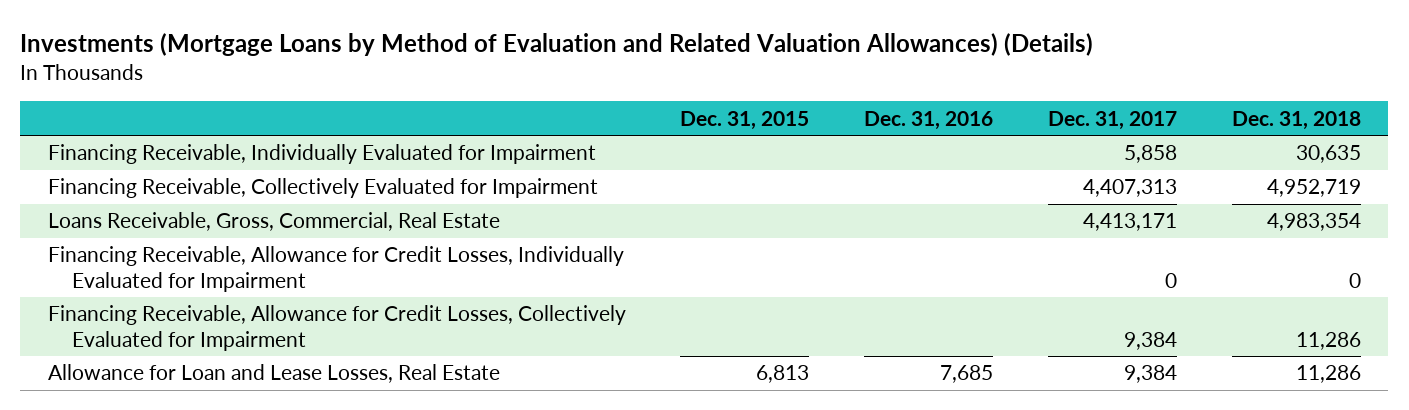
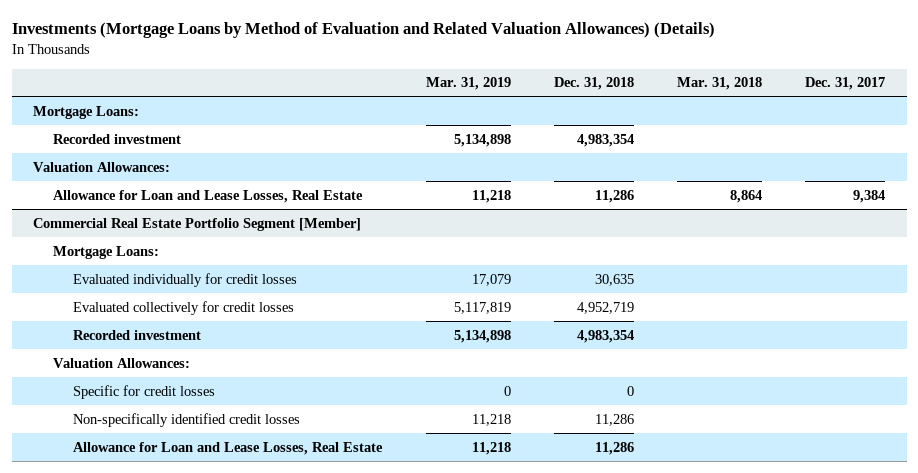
[680,110,810,130] Dec. 31, 2015 -> none
[864,110,994,130] Dec. 31, 2016 -> none
none -> [425,77,511,91] Mar. 31, 2019
none -> [676,77,762,91] Mar. 31, 2018
[47,144,596,165] Financing Receivable, Individually Evaluated for Impairment -> none
[47,178,598,199] Financing Receivable, Collectively Evaluated for Impairment -> none
[47,212,500,232] Loans Receivable, Gross, Commercial, Real Estate -> none
[47,246,624,292] Financing Receivable, Allowance for Credit Losses, Individually Evaluated for Impairment -> none
[47,305,626,351] Financing Receivable, Allowance for Credit Losses, Collectively Evaluated for Impairment -> none
none -> [33,105,140,119] Mortgage Loans:
none -> [53,133,182,144] Recorded investment
none -> [33,161,171,172] Valuation Allowances:
none -> [33,217,362,231] Commercial Real Estate Portfolio Segment [Member]
none -> [53,245,160,259] Mortgage Loans:
none -> [73,272,298,287] Evaluated individually for credit losses
none -> [73,300,295,315] Evaluated collectively for credit losses
none -> [73,329,202,340] Recorded investment
none -> [53,357,191,368] Valuation Allowances:
none -> [73,384,216,399] Specific for credit losses
none -> [73,412,301,427] Non-specifically identified credit losses
none -> [73,441,384,455] Allowance for Loan and Lease Losses, Real Estate

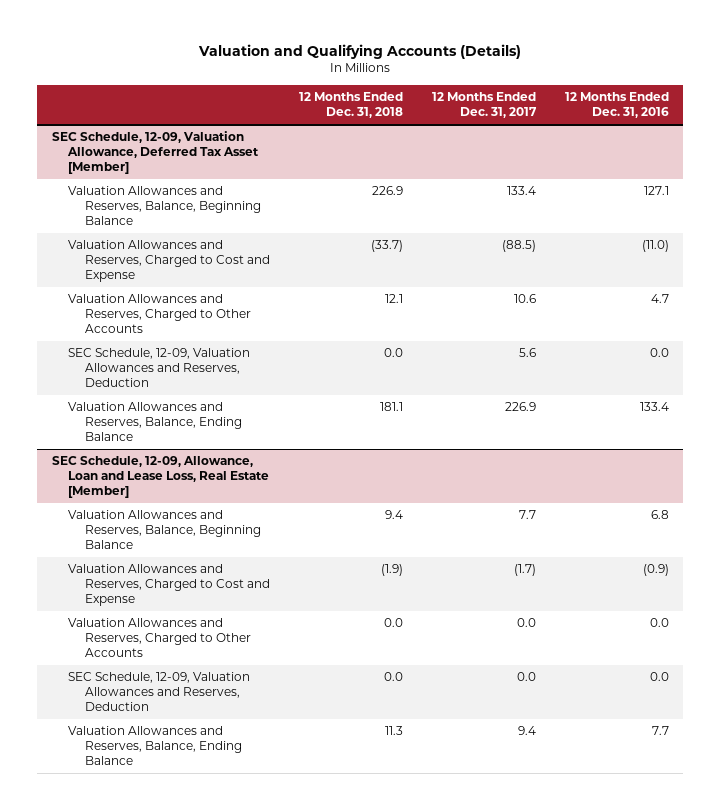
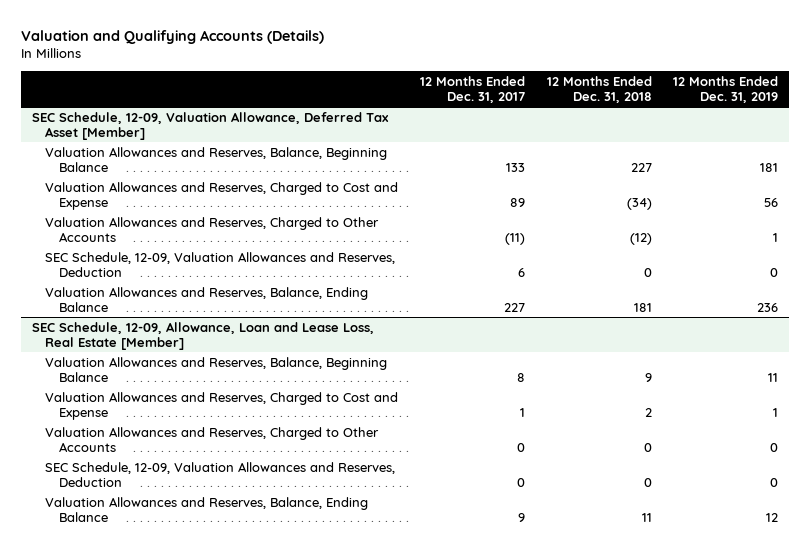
[564,92,669,119] 12 Months Ended Dec. 31, 2016 -> none
none -> [673,75,779,103] 12 Months Ended Dec. 31, 2019
[371,186,403,196] 226.9 -> [630,162,652,172] 227
[506,186,536,196] 133.4 -> [506,162,526,172] 133
[370,240,403,253] (33.7) -> [626,197,652,210] (34)
[501,240,536,253] (88.5) -> [510,197,526,207] 89
[384,294,403,304] 12.1 -> [629,232,652,245] (12)
[513,294,536,304] 10.6 -> [505,232,526,245] (11)
[383,348,403,358] 0.0 -> [643,267,652,277] 0
[518,348,536,358] 5.6 -> [518,267,526,277] 6
[379,402,403,412] 181.1 -> [633,302,652,312] 181
[504,402,536,412] 226.9 -> [504,302,526,312] 227
[384,510,403,520] 9.4 -> [644,372,652,382] 9
[518,510,536,520] 7.7 -> [517,372,526,382] 8
[380,564,403,577] (1.9) -> [644,407,652,417] 2
[513,564,536,577] (1.7) -> [520,407,526,417] 1
[383,618,403,628] 0.0 -> [643,442,652,452] 0
[516,618,536,628] 0.0 -> [517,442,526,452] 0
[383,672,403,682] 0.0 -> [643,477,652,487] 0
[516,672,536,682] 0.0 -> [517,477,526,487] 0
[384,726,403,736] 11.3 -> [641,512,652,522] 11
[517,726,536,736] 9.4 -> [518,512,526,522] 9

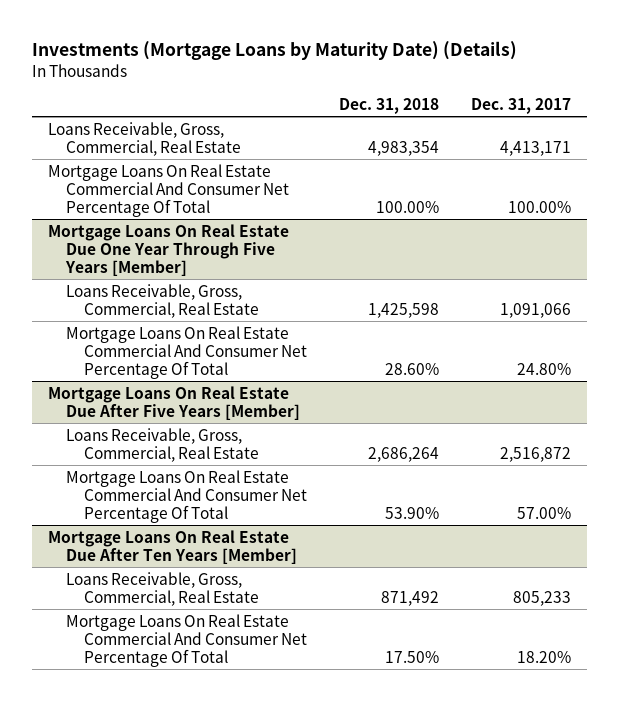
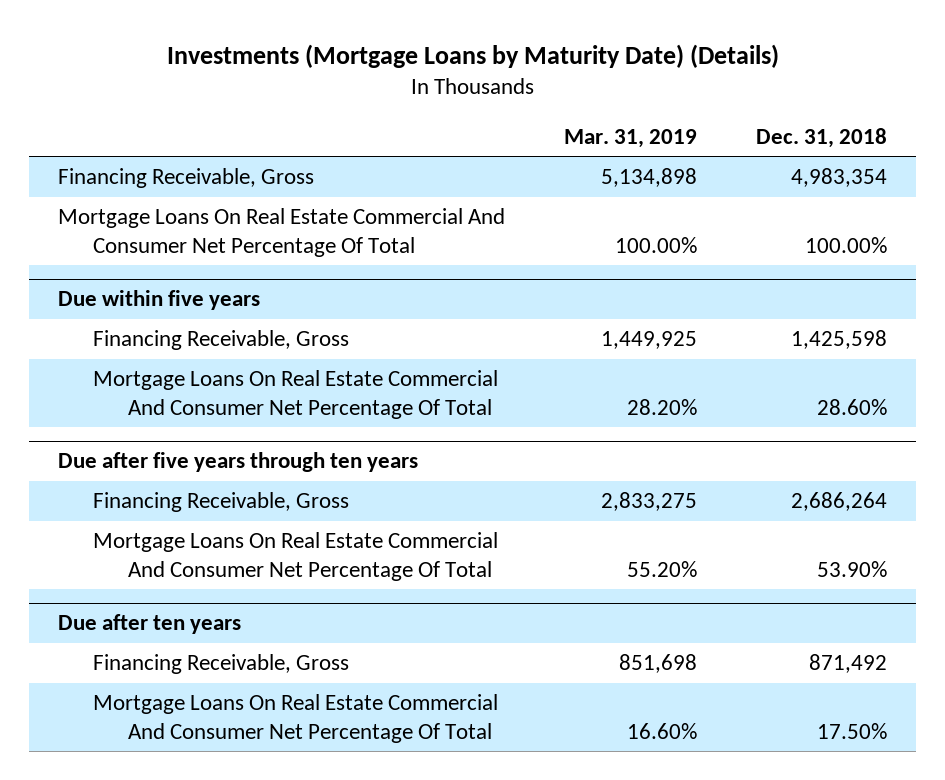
[471,97,572,114] Dec. 31, 2017 -> none
none -> [564,128,698,148] Mar. 31, 2019
[48,121,242,156] Loans Receivable, Gross, Commercial, Real Estate -> [58,168,315,189] Financing Receivable, Gross
[48,223,290,276] Mortgage Loans On Real Estate Due One Year Through Five Years [Member] -> [58,290,261,311] Due within five years
[66,283,260,318] Loans Receivable, Gross, Commercial, Real Estate -> [93,330,350,351] Financing Receivable, Gross
[48,385,301,420] Mortgage Loans On Real Estate Due After Five Years [Member] -> [58,452,419,473] Due after five years through ten years
[66,427,260,462] Loans Receivable, Gross, Commercial, Real Estate -> [93,492,350,513] Financing Receivable, Gross
[48,529,298,564] Mortgage Loans On Real Estate Due After Ten Years [Member] -> [58,614,242,635] Due after ten years
[66,571,260,606] Loans Receivable, Gross, Commercial, Real Estate -> [93,654,350,675] Financing Receivable, Gross

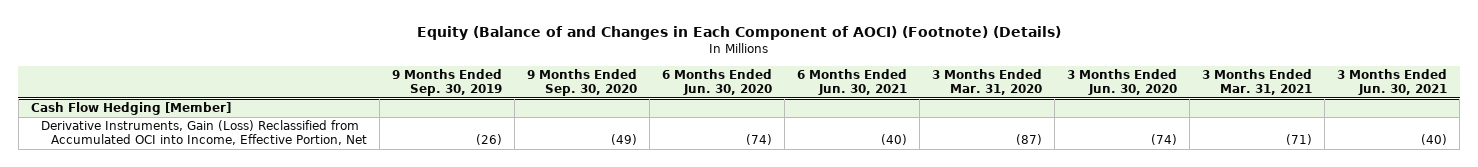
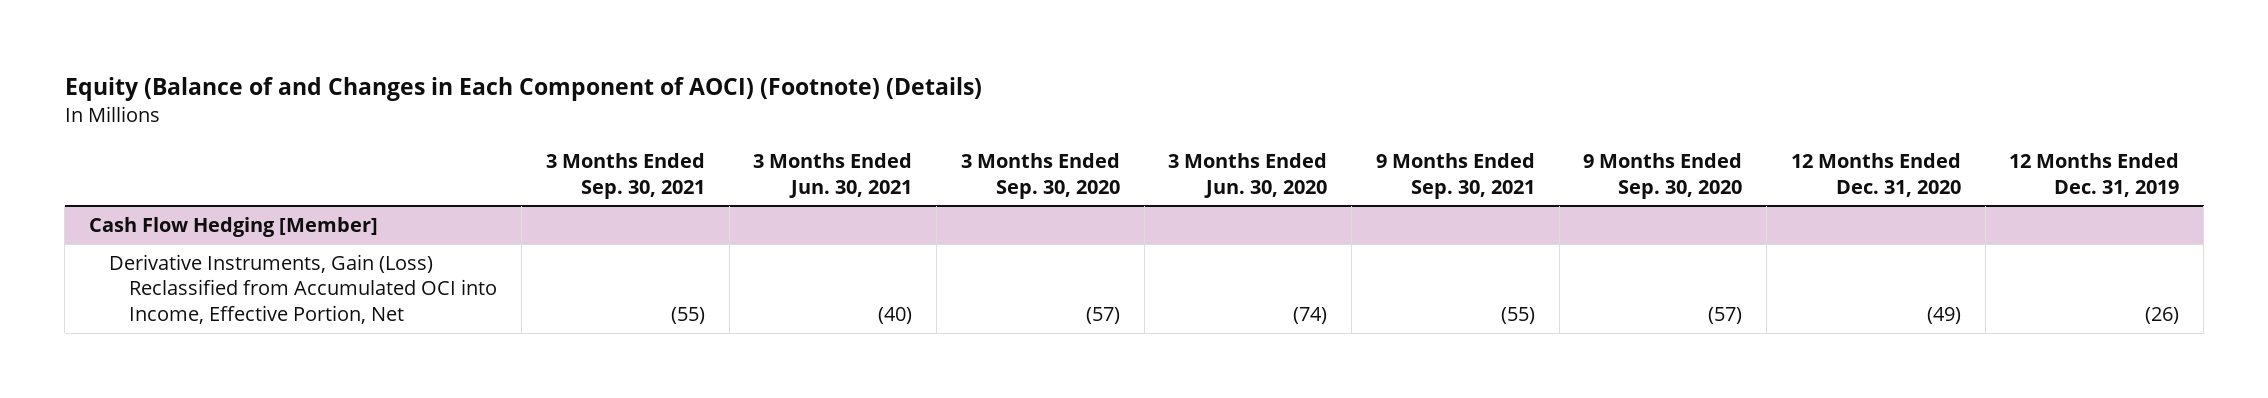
[391,69,502,96] 9 Months Ended Sep. 30, 2019 -> none
[662,69,773,95] 6 Months Ended Jun. 30, 2020 -> none
[797,69,908,95] 6 Months Ended Jun. 30, 2021 -> none
[932,69,1043,95] 3 Months Ended Mar. 31, 2020 -> none
[1202,69,1313,95] 3 Months Ended Mar. 31, 2021 -> none
none -> [545,153,705,199] 3 Months Ended Sep. 30, 2021
none -> [960,153,1120,199] 3 Months Ended Sep. 30, 2020
none -> [1375,153,1535,199] 9 Months Ended Sep. 30, 2021
none -> [1790,153,1961,197] 12 Months Ended Dec. 31, 2020
none -> [2009,153,2180,197] 12 Months Ended Dec. 31, 2019
[610,134,637,146] (49) -> [1708,306,1743,324] (57)

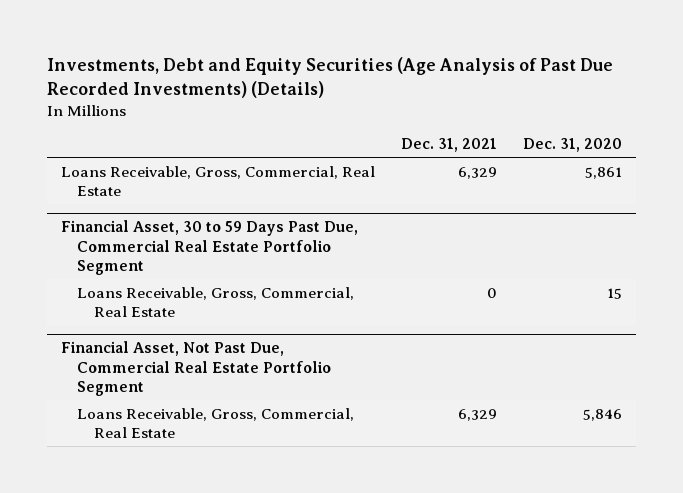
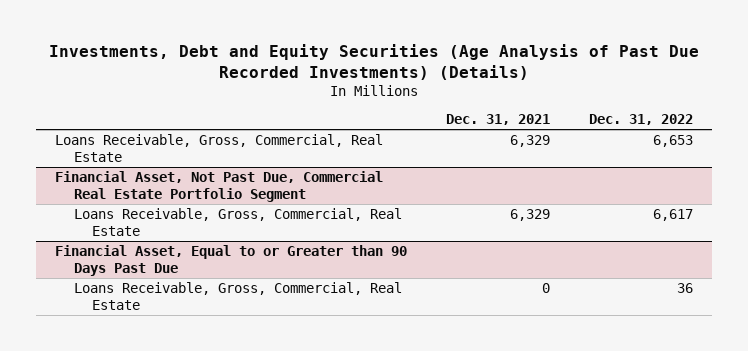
[523,138,623,153] Dec. 31, 2020 -> none
none -> [588,114,693,126] Dec. 31, 2022
[60,220,358,276] Financial Asset, 30 to 59 Days Past Due, Commercial Real Estate Portfolio Segment -> none
[77,286,355,318] Loans Receivable, Gross, Commercial, Real Estate -> none
none -> [55,245,408,276] Financial Asset, Equal to or Greater than 90 Days Past Due
none -> [73,282,402,310] Loans Receivable, Gross, Commercial, Real Estate

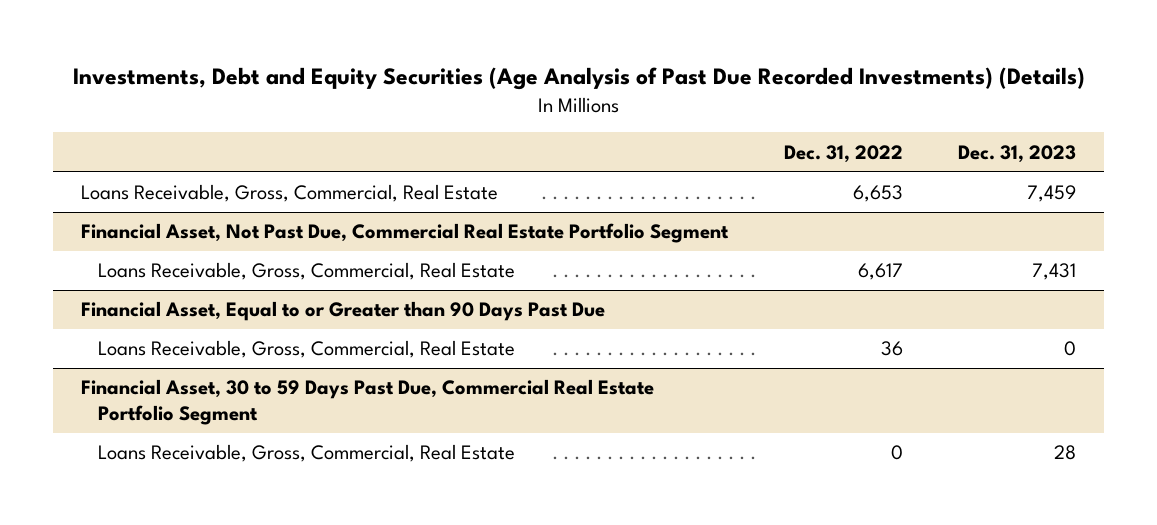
[446,114,551,126] Dec. 31, 2021 -> none
none -> [958,144,1077,163] Dec. 31, 2023
none -> [80,379,654,425] Financial Asset, 30 to 59 Days Past Due, Commercial Real Estate Portfolio Segment
none -> [98,444,516,463] Loans Receivable, Gross, Commercial, Real Estate

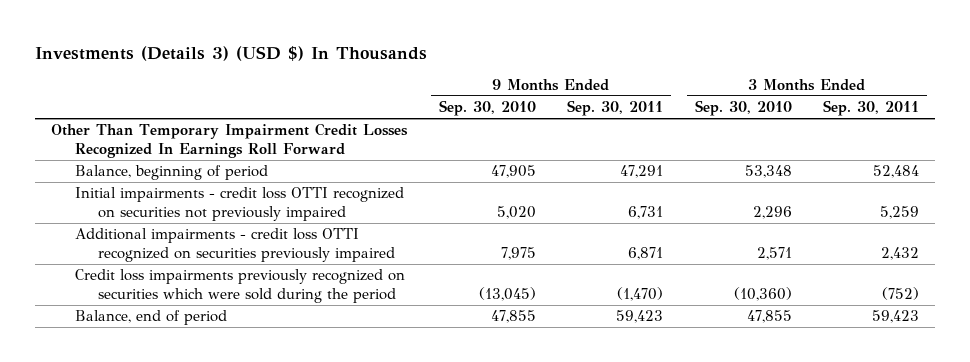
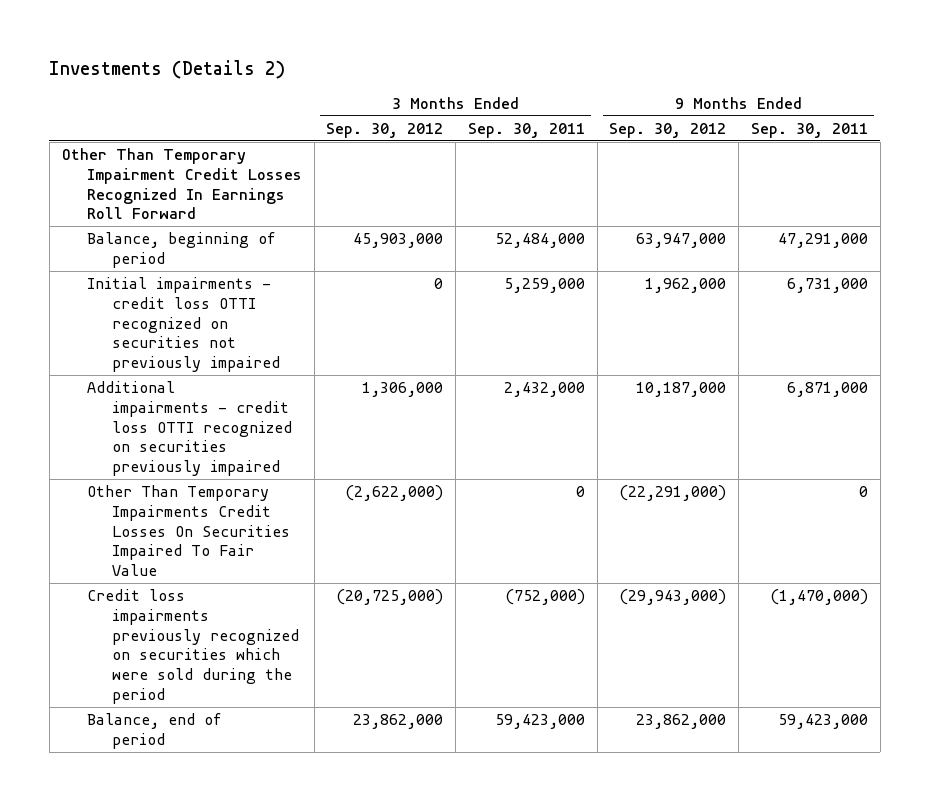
[35,45,428,61] Investments (Details 3) (USD $) In Thousands -> [49,59,286,79] Investments (Details 2)
[438,100,536,117] Sep. 30, 2010 -> none
[694,100,792,117] Sep. 30, 2010 -> none
none -> [326,122,444,138] Sep. 30, 2012
none -> [609,122,727,138] Sep. 30, 2012
[620,165,664,179] 47,291 -> [778,233,869,249] 47,291,000
[873,165,920,179] 52,484 -> [494,233,585,249] 52,484,000
[628,205,664,219] 6,731 -> [787,278,869,294] 6,731,000
[880,205,920,219] 5,259 -> [503,278,585,294] 5,259,000
[628,246,664,260] 6,871 -> [787,382,869,398] 6,871,000
[881,246,920,260] 2,432 -> [503,382,585,398] 2,432,000
none -> [86,485,290,577] Other Than Temporary Impairments Credit Losses On Securities Impaired To Fair Value
[617,286,664,301] (1,470) -> [770,589,869,606] (1,470,000)
[882,286,920,300] (752) -> [504,589,585,606] (752,000)
[616,310,664,324] 59,423 -> [778,714,869,730] 59,423,000
[872,310,920,324] 59,423 -> [494,714,585,730] 59,423,000

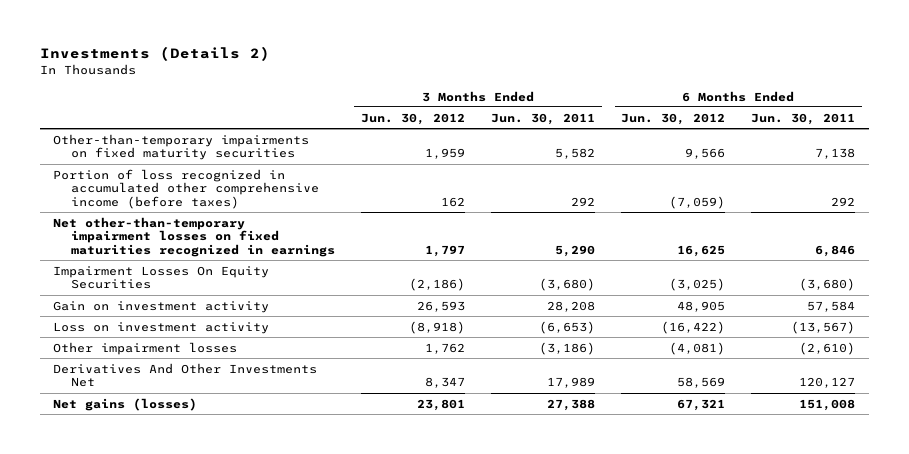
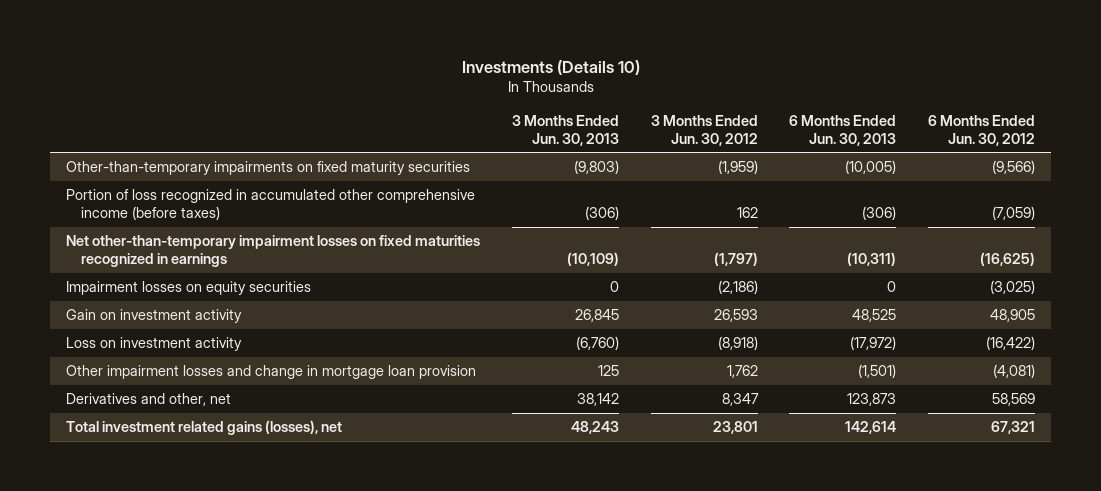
[40,46,271,62] Investments (Details 2) -> [461,59,640,75] Investments (Details 10)
[491,112,596,125] Jun. 30, 2011 -> none
[751,112,856,125] Jun. 30, 2011 -> none
none -> [511,114,619,146] 3 Months Ended Jun. 30, 2013
none -> [789,114,897,146] 6 Months Ended Jun. 30, 2013
[424,148,465,160] 1,959 -> [717,160,758,175] (1,959)
[685,148,726,160] 9,566 -> [991,160,1035,175] (9,566)
[424,244,465,257] 1,797 -> [713,251,758,266] (1,797)
[677,244,726,257] 16,625 -> [979,251,1035,266] (16,625)
[53,265,270,290] Impairment Losses On Equity Securities -> [66,281,312,296] Impairment losses on equity securities
[53,341,238,355] Other impairment losses -> [66,365,477,380] Other impairment losses and change in mortgage loan provision
[53,362,318,388] Derivatives And Other Investments Net -> [66,393,232,407] Derivatives and other, net
[53,397,198,411] Net gains (losses) -> [66,420,343,436] Total investment related gains (losses), net

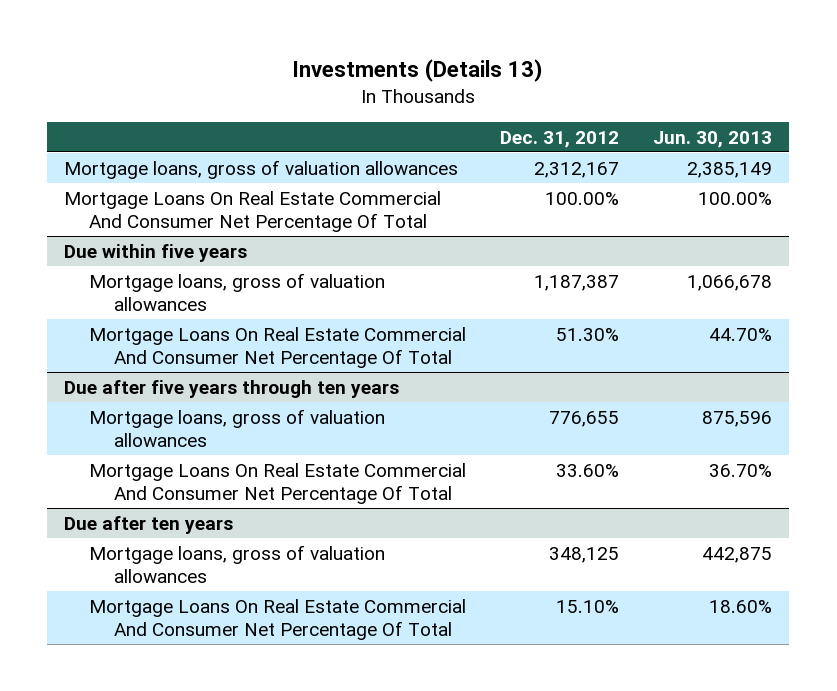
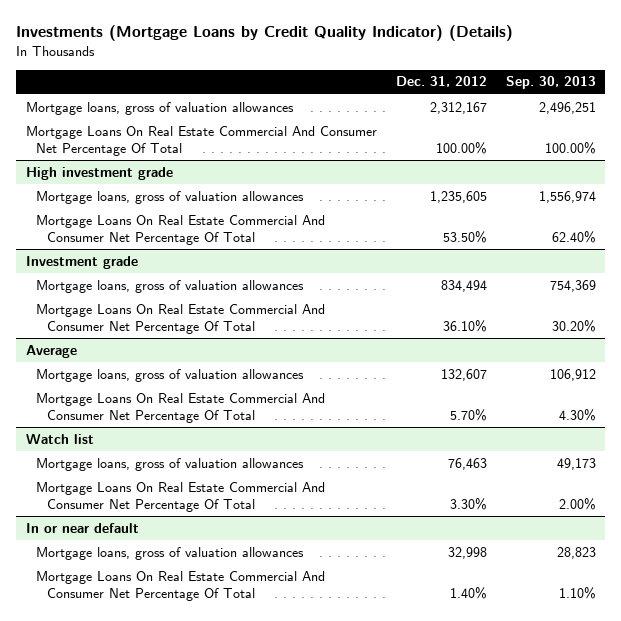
[292,58,544,82] Investments (Details 13) -> [15,25,513,42] Investments (Mortgage Loans by Credit Quality Indicator) (Details)
[653,130,773,148] Jun. 30, 2013 -> none
none -> [505,76,596,90] Sep. 30, 2013
[64,243,248,262] Due within five years -> none
[64,379,400,398] Due after five years through ten years -> none
[64,515,234,534] Due after ten years -> none
none -> [25,166,173,180] High investment grade
[534,274,620,291] 1,187,387 -> [429,190,487,203] 1,235,605
[556,327,620,341] 51.30% -> [442,231,487,244] 53.50%
none -> [25,255,138,269] Investment grade
[549,410,620,427] 776,655 -> [440,279,487,292] 834,494
[556,463,620,477] 33.60% -> [442,320,487,333] 36.10%
none -> [25,344,77,358] Average
[549,546,620,563] 348,125 -> [440,368,487,381] 132,607
[556,599,620,613] 15.10% -> [449,409,487,422] 5.70%
none -> [25,433,94,444] Watch list
none -> [36,457,305,471] Mortgage loans, gross of valuation allowances
none -> [36,481,326,513] Mortgage Loans On Real Estate Commercial And Consumer Net Percentage Of Total
none -> [25,522,139,533] In or near default
none -> [36,546,305,560] Mortgage loans, gross of valuation allowances
none -> [36,570,326,602] Mortgage Loans On Real Estate Commercial And Consumer Net Percentage Of Total

